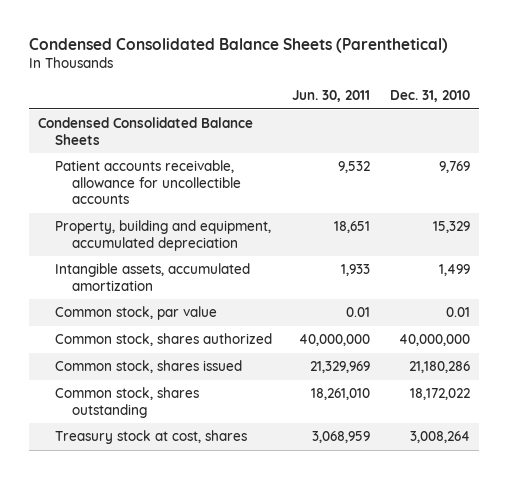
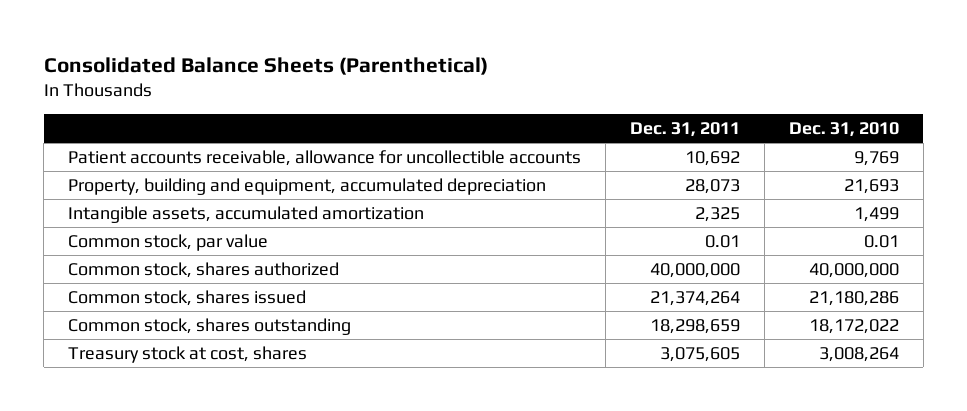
[28,37,448,53] Condensed Consolidated Balance Sheets (Parenthetical) -> [43,56,488,75] Consolidated Balance Sheets (Parenthetical)
[291,89,370,102] Jun. 30, 2011 -> none
none -> [630,122,741,138] Dec. 31, 2011
[38,117,254,145] Condensed Consolidated Balance Sheets -> none
[432,221,470,234] 15,329 -> [843,178,899,194] 21,693

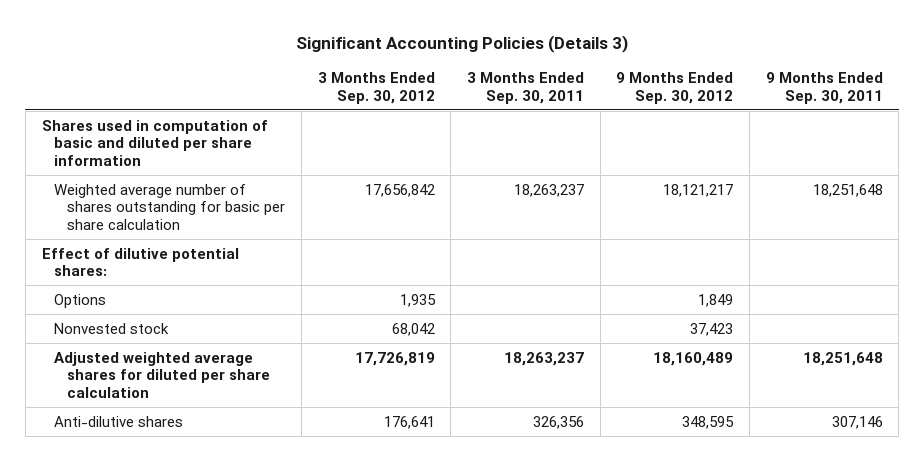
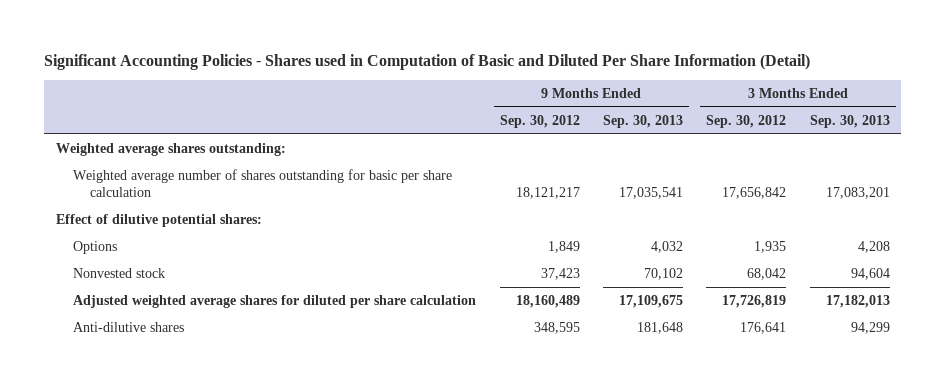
[296,34,629,53] Significant Accounting Policies (Details 3) -> [44,53,811,70] Significant Accounting Policies - Shares used in Computation of Basic and Diluted Per Share Information (Detail)
[467,72,585,104] 3 Months Ended Sep. 30, 2011 -> none
[765,72,883,104] 9 Months Ended Sep. 30, 2011 -> none
none -> [602,114,683,128] Sep. 30, 2013
none -> [809,114,890,128] Sep. 30, 2013
[41,119,268,166] Shares used in computation of basic and diluted per share information -> [56,143,287,157] Weighted average shares outstanding:

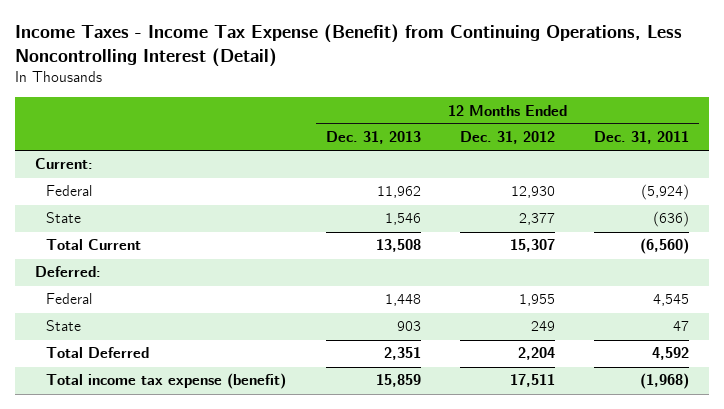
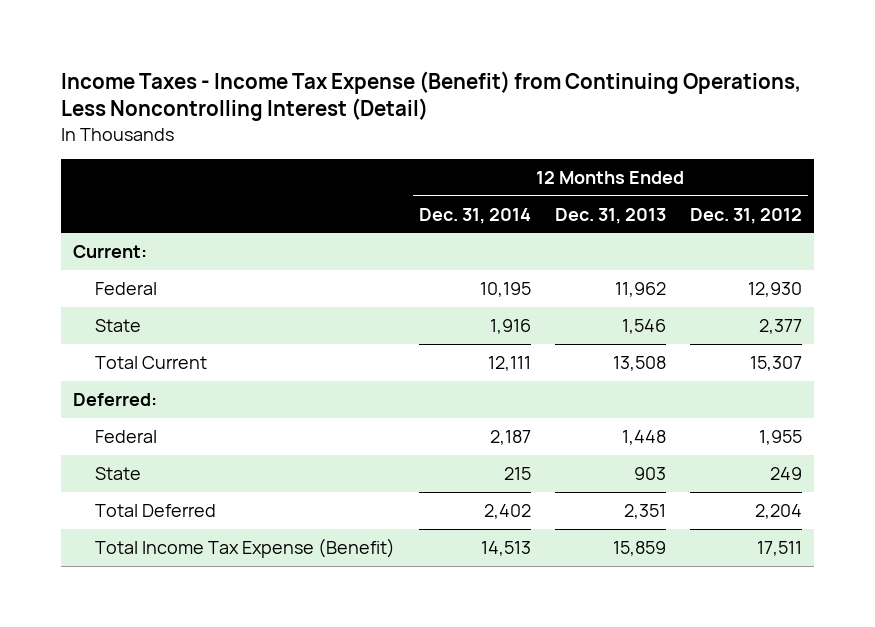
[594,131,690,145] Dec. 31, 2011 -> none
none -> [418,207,531,224] Dec. 31, 2014
[46,373,287,390] Total income tax expense (benefit) -> [94,538,395,559] Total Income Tax Expense (Benefit)

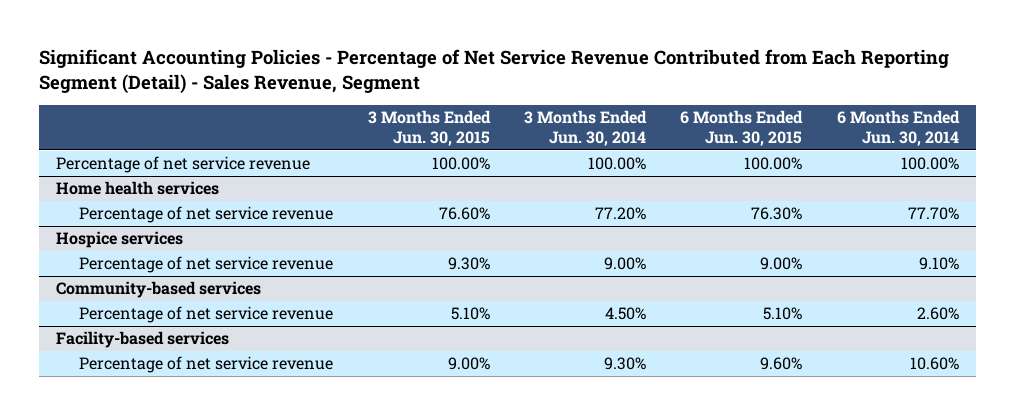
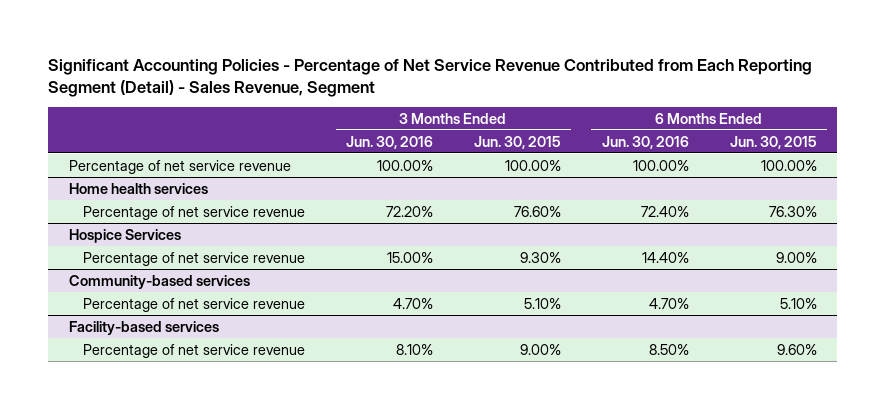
[523,110,647,147] 3 Months Ended Jun. 30, 2014 -> none
[836,110,960,147] 6 Months Ended Jun. 30, 2014 -> none
none -> [346,135,434,149] Jun. 30, 2016
none -> [601,135,689,149] Jun. 30, 2016
[55,231,183,249] Hospice services -> [68,228,181,243] Hospice Services

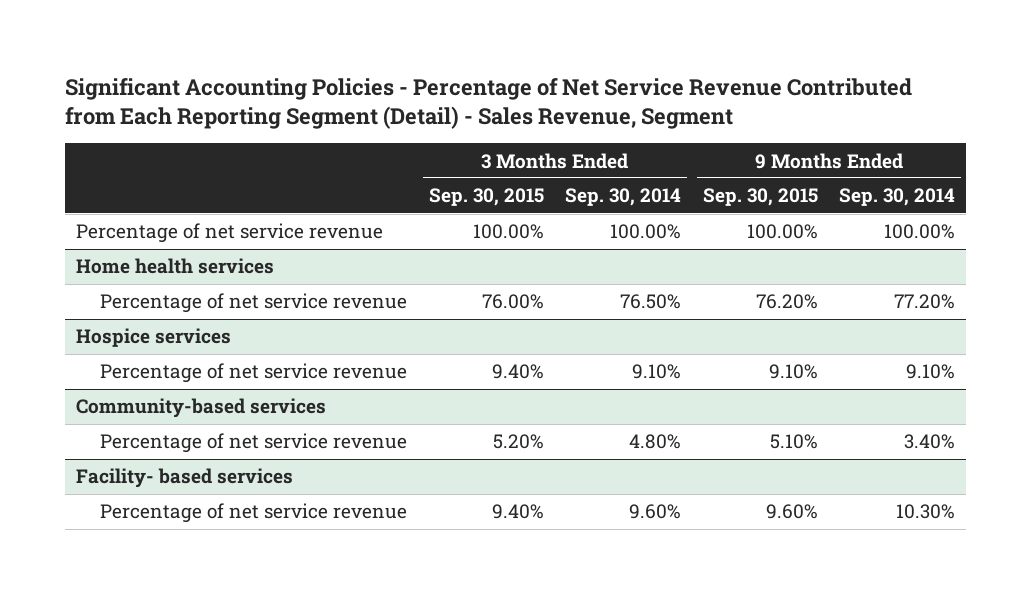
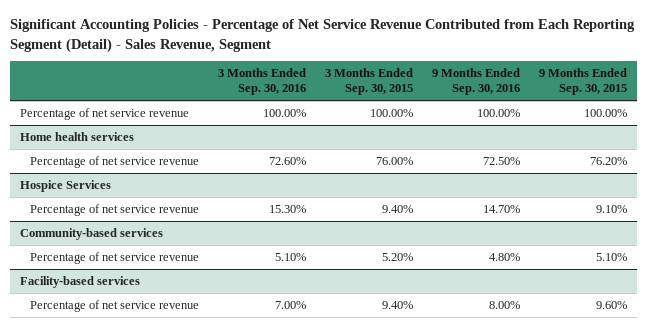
[565,188,682,207] Sep. 30, 2014 -> none
[839,188,956,207] Sep. 30, 2014 -> none
none -> [217,68,306,95] 3 Months Ended Sep. 30, 2016
none -> [432,68,521,95] 9 Months Ended Sep. 30, 2016
[76,328,232,348] Hospice services -> [19,180,111,193] Hospice Services
[76,468,294,489] Facility- based services -> [19,276,140,289] Facility-based services

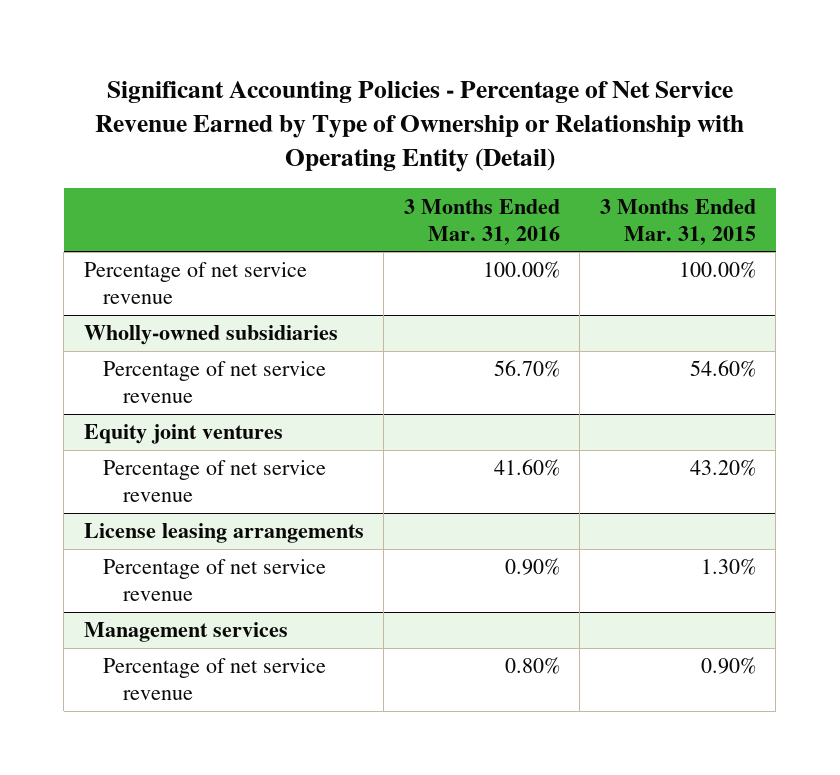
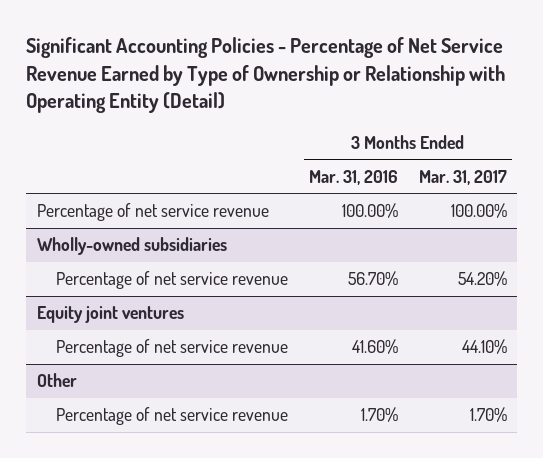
[599,198,756,245] 3 Months Ended Mar. 31, 2015 -> none
none -> [418,169,507,185] Mar. 31, 2017
[83,622,288,643] Management services -> none
[103,658,327,701] Percentage of net service revenue -> none
[83,523,364,544] License leasing arrangements -> [36,373,77,388] Other
[504,558,560,576] 0.90% -> [360,407,398,423] 1.70%

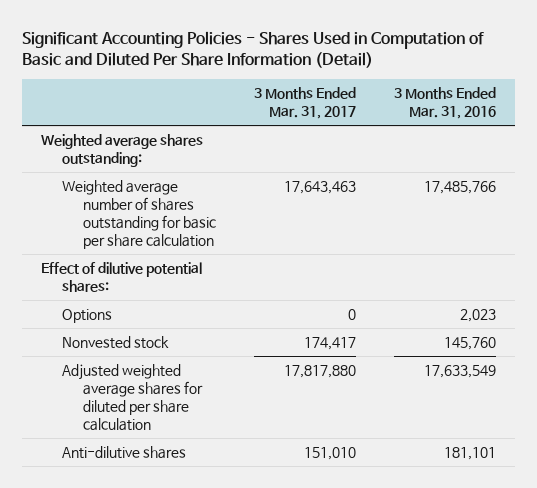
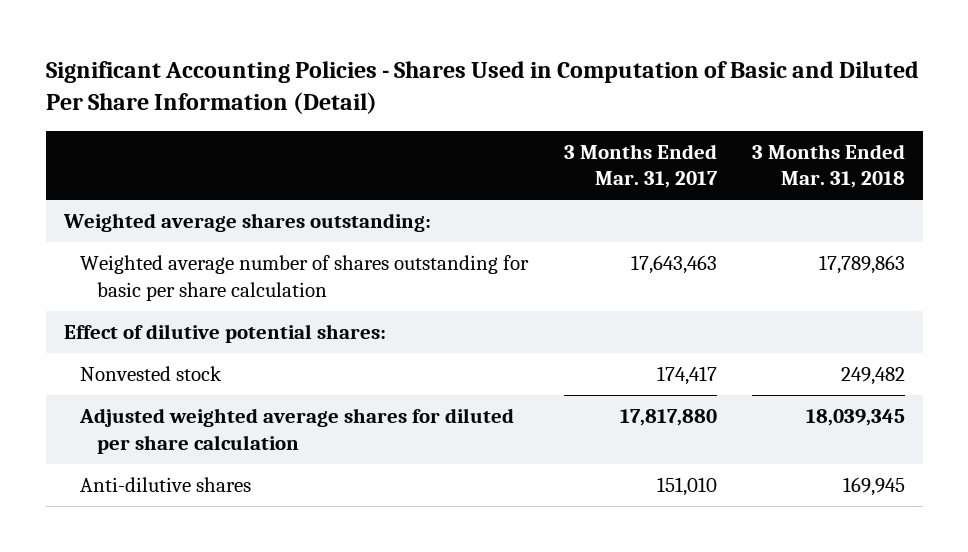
[393,87,496,120] 3 Months Ended Mar. 31, 2016 -> none
none -> [751,143,905,189] 3 Months Ended Mar. 31, 2018
[62,309,113,324] Options -> none

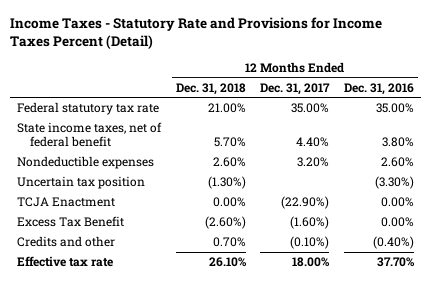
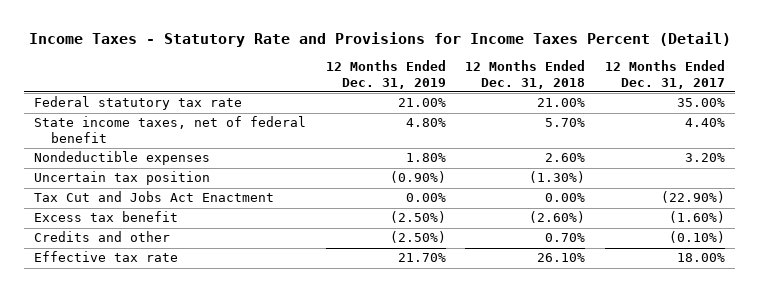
[343,82,414,95] Dec. 31, 2016 -> none
none -> [325,59,446,89] 12 Months Ended Dec. 31, 2019
[17,197,116,208] TCJA Enactment -> [34,191,275,203] Tax Cut and Jobs Act Enactment
[17,216,125,228] Excess Tax Benefit -> [34,211,179,223] Excess tax benefit

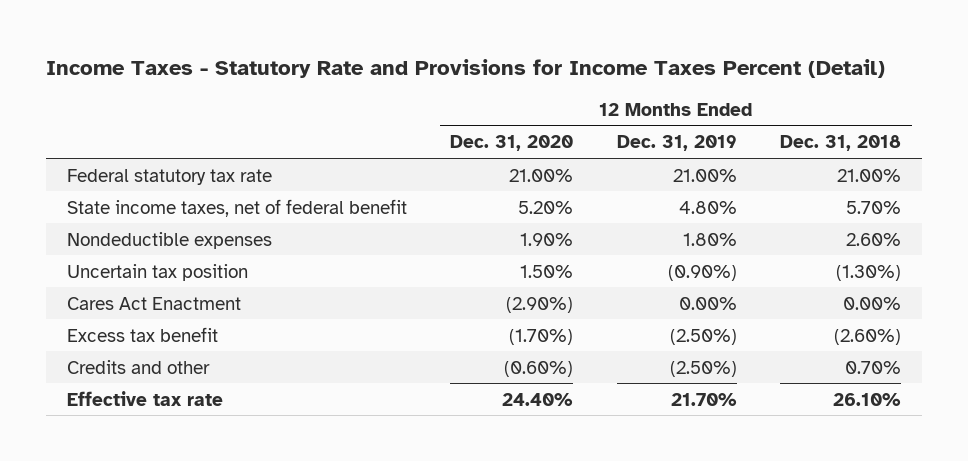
[605,59,726,89] 12 Months Ended Dec. 31, 2017 -> none
none -> [450,135,574,152] Dec. 31, 2020
[34,191,275,203] Tax Cut and Jobs Act Enactment -> [67,296,242,310] Cares Act Enactment

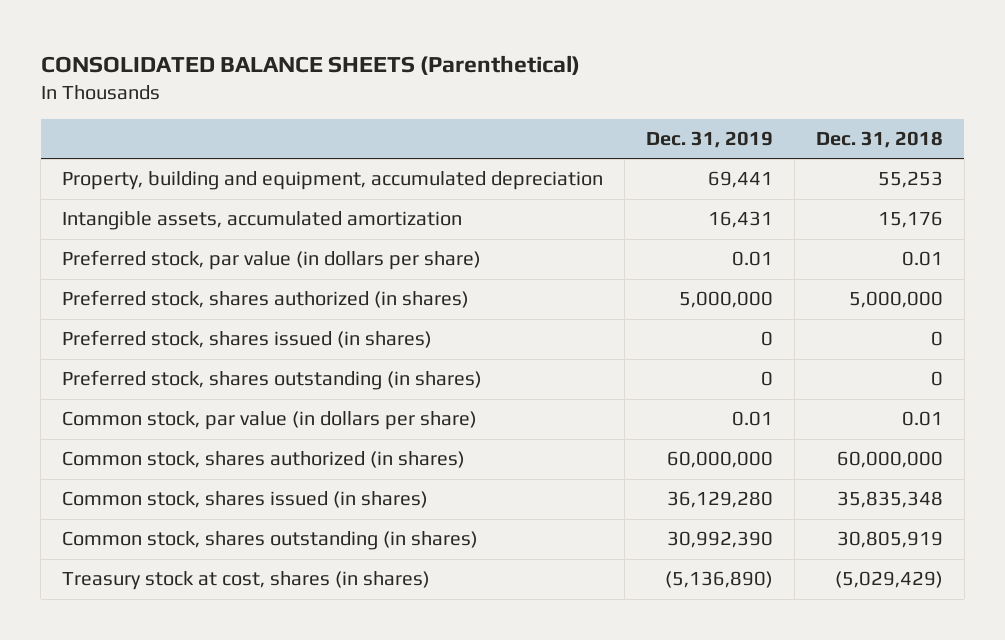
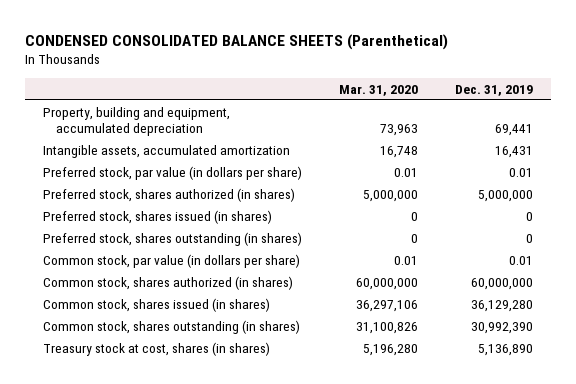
[40,54,580,75] CONSOLIDATED BALANCE SHEETS (Parenthetical) -> [24,33,448,50] CONDENSED CONSOLIDATED BALANCE SHEETS (Parenthetical)
[815,130,943,148] Dec. 31, 2018 -> none
none -> [339,84,419,96] Mar. 31, 2020
[664,571,773,589] (5,136,890) -> [478,343,534,356] 5,136,890

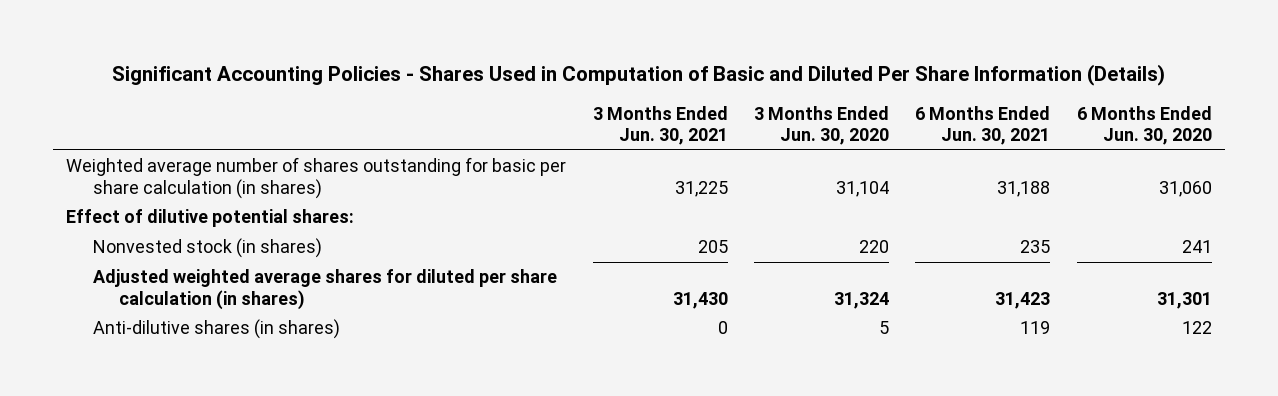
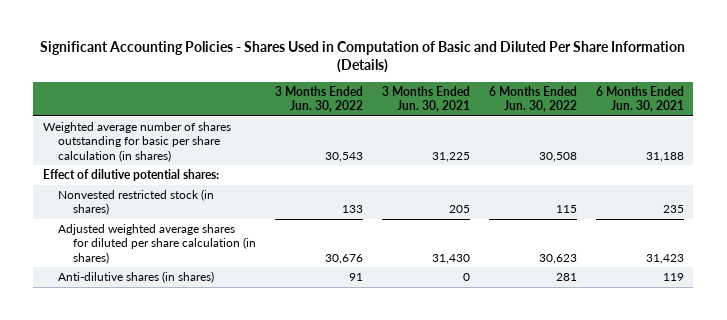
[754,106,890,146] 3 Months Ended Jun. 30, 2020 -> none
[1076,106,1212,146] 6 Months Ended Jun. 30, 2020 -> none
none -> [274,85,363,112] 3 Months Ended Jun. 30, 2022
none -> [488,85,577,112] 6 Months Ended Jun. 30, 2022
[92,238,322,259] Nonvested stock (in shares) -> [57,189,214,216] Nonvested restricted stock (in shares)

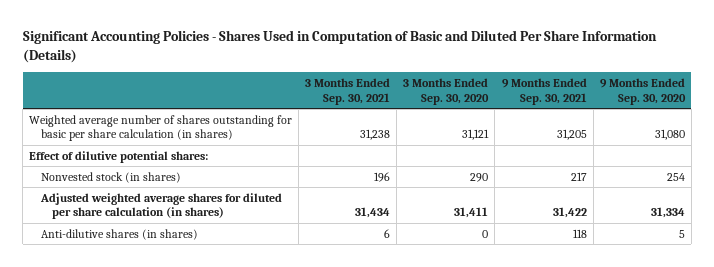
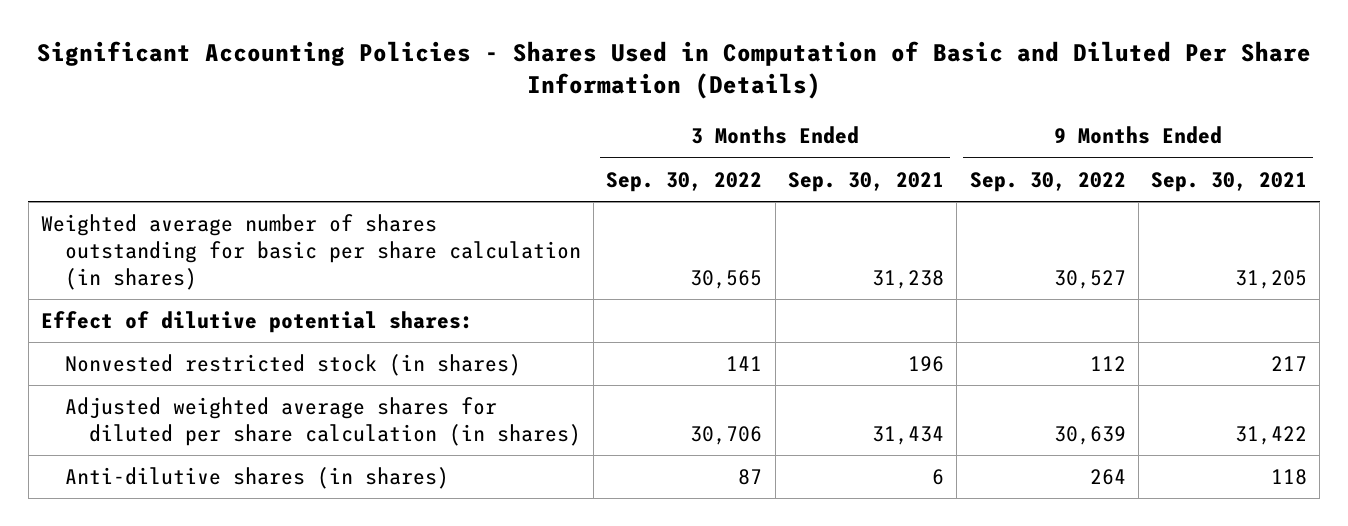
[403,78,490,105] 3 Months Ended Sep. 30, 2020 -> none
[599,78,686,105] 9 Months Ended Sep. 30, 2020 -> none
none -> [606,171,763,192] Sep. 30, 2022
none -> [969,171,1126,192] Sep. 30, 2022
[40,171,181,183] Nonvested stock (in shares) -> [64,354,521,377] Nonvested restricted stock (in shares)

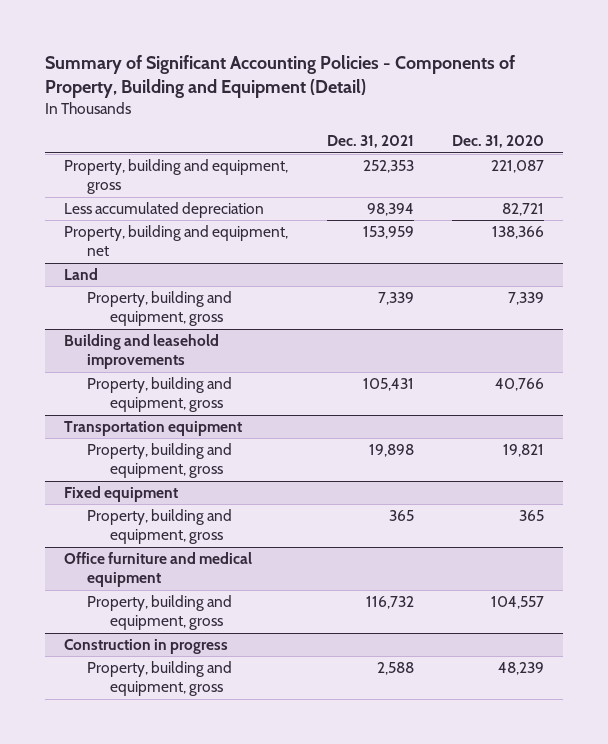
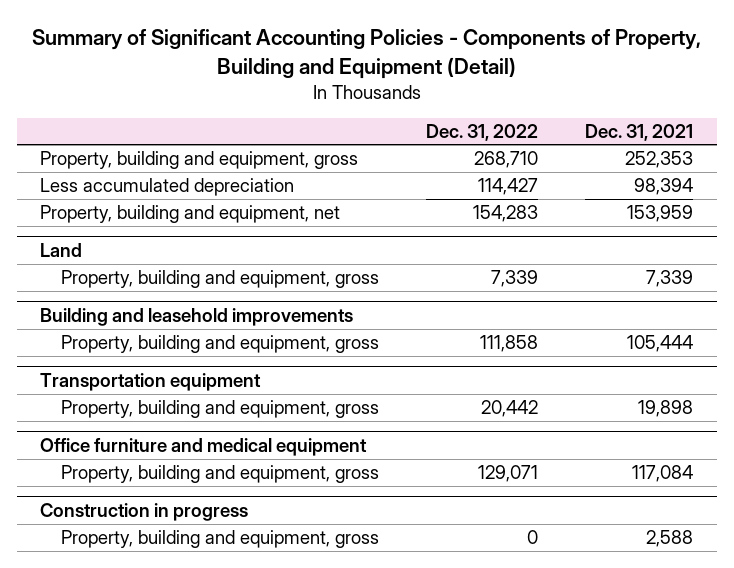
[452,135,545,149] Dec. 31, 2020 -> none
none -> [425,123,538,141] Dec. 31, 2022
[362,378,414,392] 105,431 -> [627,335,694,353] 105,444
[64,486,179,503] Fixed equipment -> none
[86,509,232,545] Property, building and equipment, gross -> none
[365,596,414,610] 116,732 -> [632,465,694,483] 117,084

